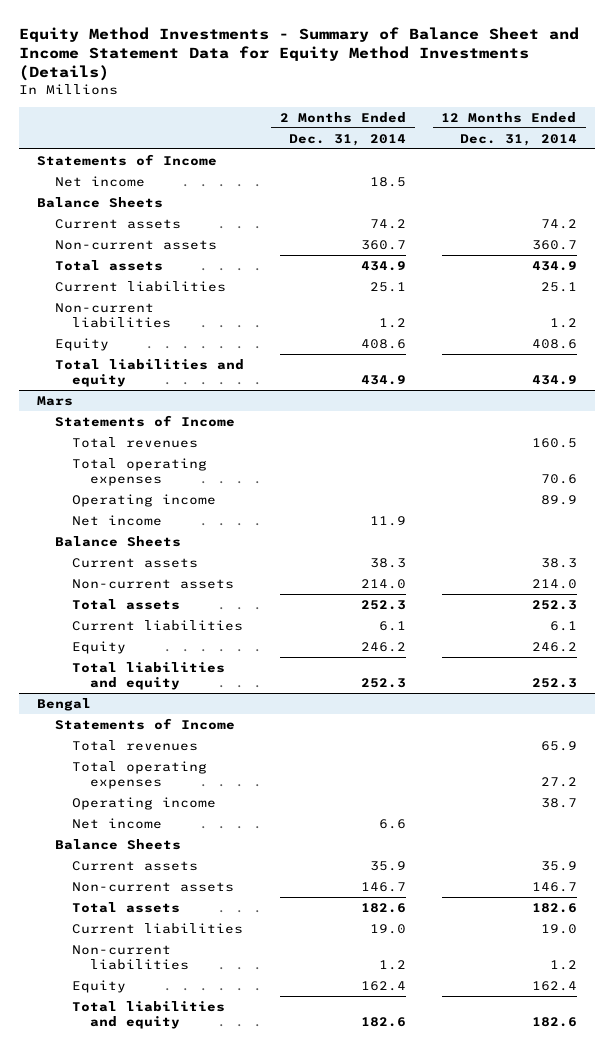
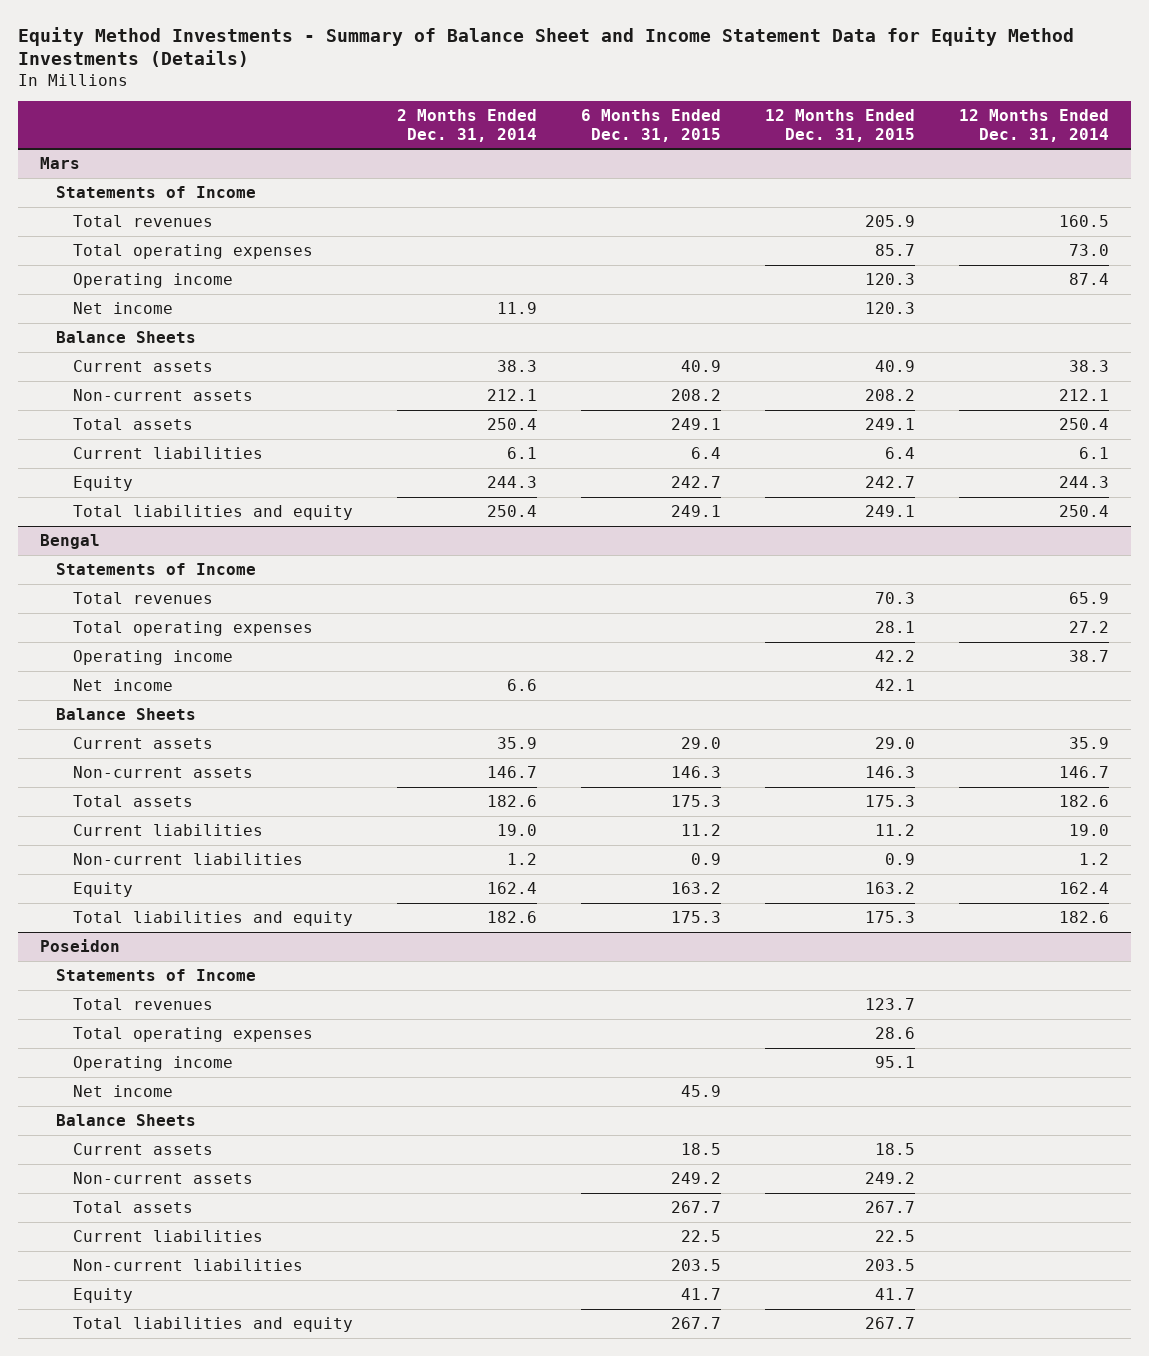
none -> [580,109,721,142] 6 Months Ended Dec. 31, 2015
none -> [764,109,915,142] 12 Months Ended Dec. 31, 2015
[37,153,218,166] Statements of Income -> none
[54,175,145,187] Net income -> none
[37,196,164,208] Balance Sheets -> none
[54,218,181,229] Current assets -> none
[54,239,217,250] Non-current assets -> none
[54,259,163,271] Total assets -> none
[54,280,226,292] Current liabilities -> none
[54,302,172,329] Non-current liabilities -> none
[54,337,109,351] Equity -> none
[54,358,244,388] Total liabilities and equity -> none
[540,474,577,485] 70.6 -> [1068,244,1109,257] 73.0
[540,494,577,505] 89.9 -> [1068,273,1109,286] 87.4
[360,578,406,589] 214.0 -> [486,389,537,402] 212.1
[531,578,577,589] 214.0 -> [1058,389,1109,402] 212.1
[360,599,406,610] 252.3 -> [486,418,537,431] 250.4
[531,599,577,610] 252.3 -> [1058,418,1109,431] 250.4
[360,641,406,652] 246.2 -> [486,476,537,489] 244.3
[531,641,577,652] 246.2 -> [1058,476,1109,489] 244.3
[360,678,406,689] 252.3 -> [486,505,537,518] 250.4
[531,678,577,689] 252.3 -> [1058,505,1109,518] 250.4
none -> [39,939,120,953] Poseidon
none -> [56,969,257,982] Statements of Income
none -> [72,998,213,1011] Total revenues
none -> [72,1027,313,1043] Total operating expenses
none -> [72,1056,233,1072] Operating income
none -> [72,1085,173,1098] Net income
none -> [56,1114,197,1127] Balance Sheets
none -> [72,1143,213,1156] Current assets
none -> [72,1172,253,1185] Non-current assets
none -> [72,1201,193,1214] Total assets
none -> [72,1230,263,1243] Current liabilities
none -> [72,1259,303,1272] Non-current liabilities
none -> [72,1288,133,1304] Equity
none -> [72,1317,353,1333] Total liabilities and equity

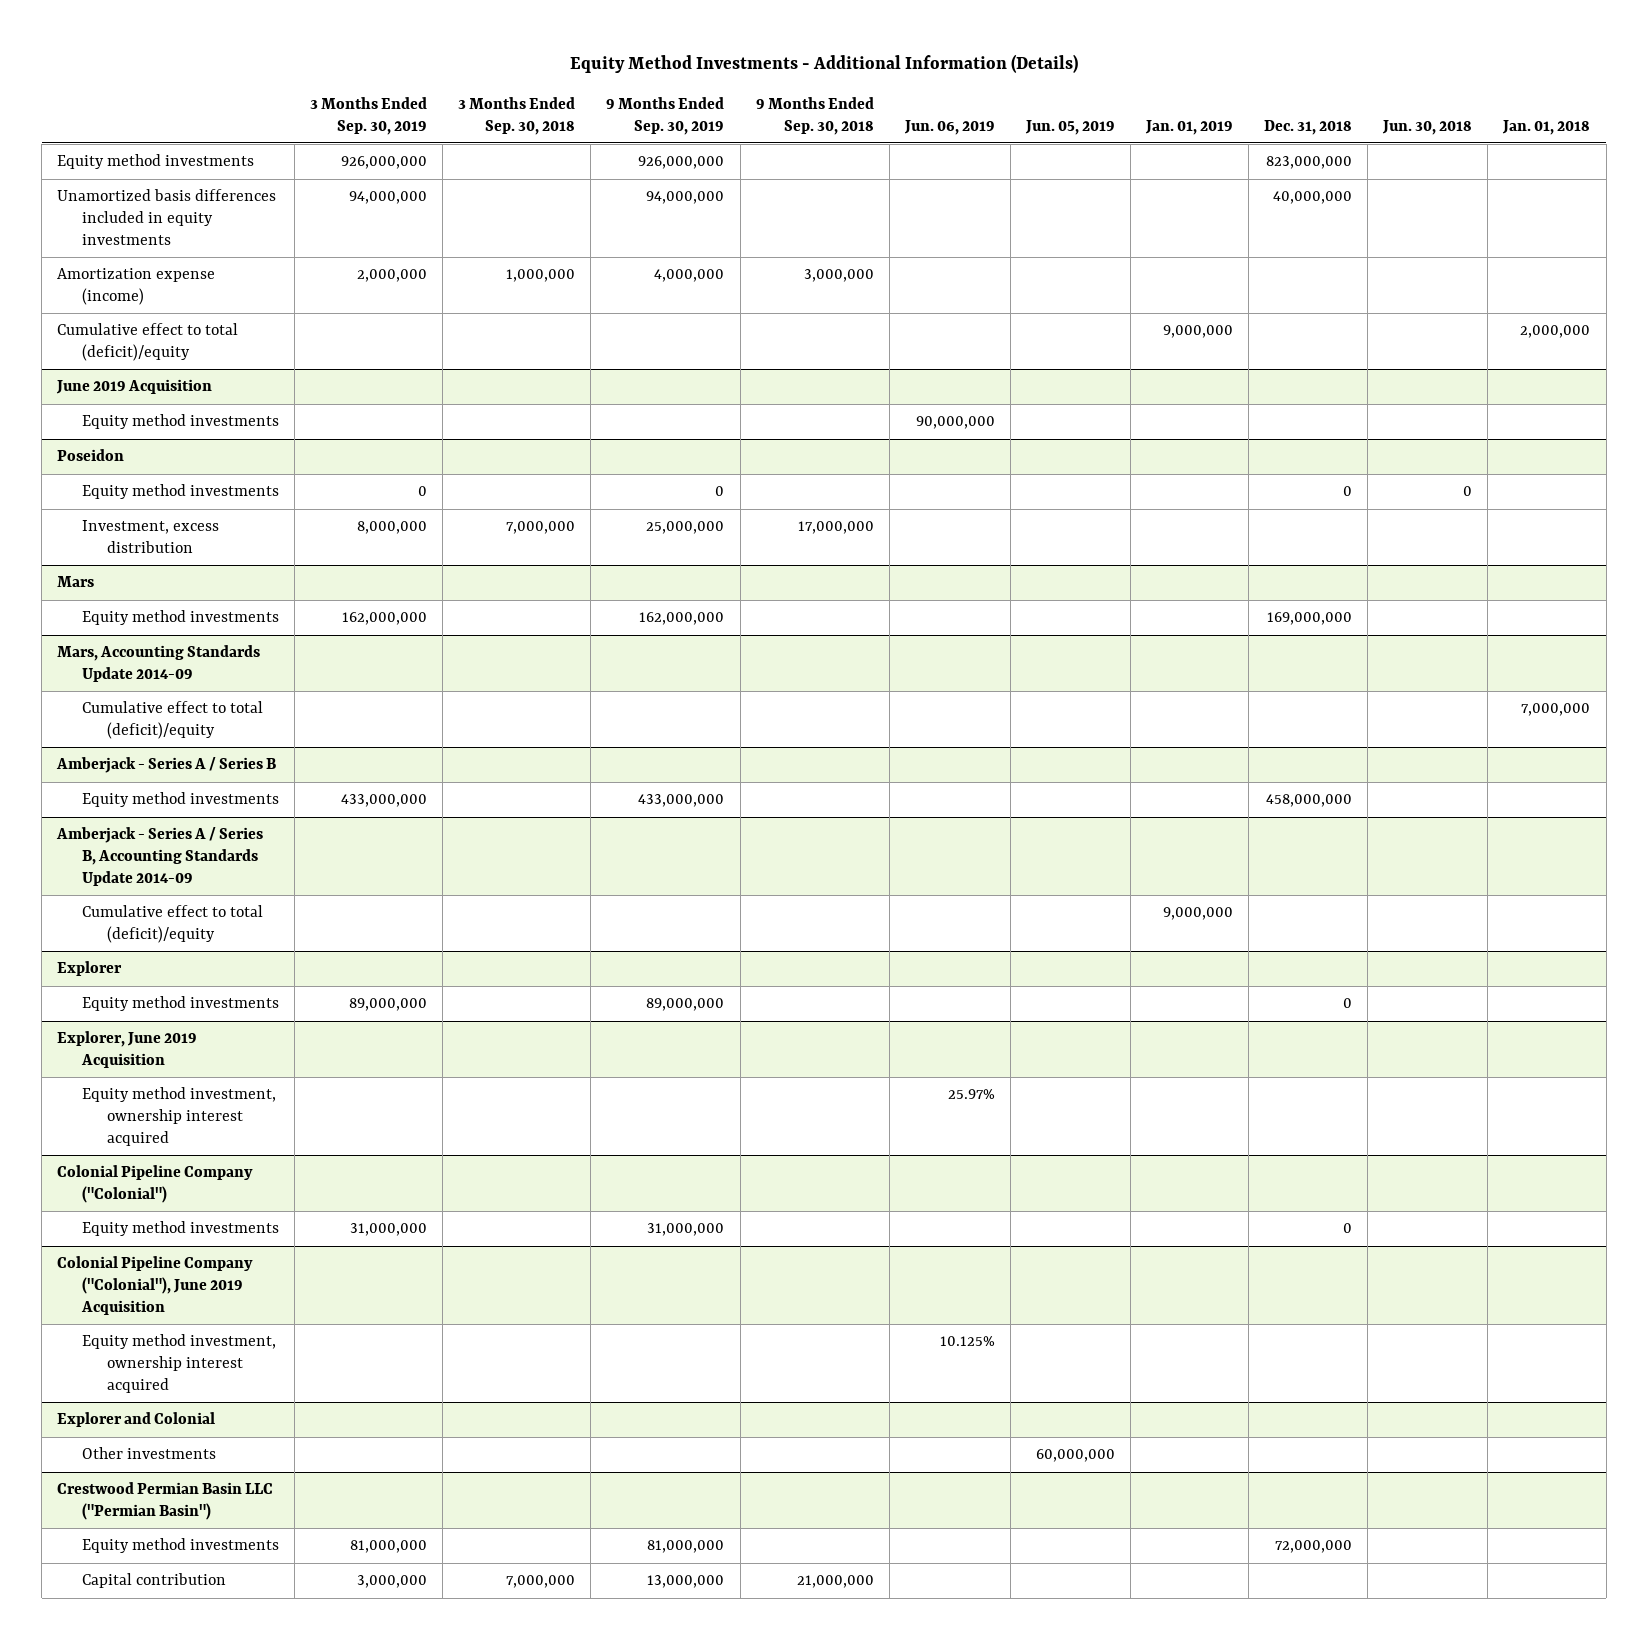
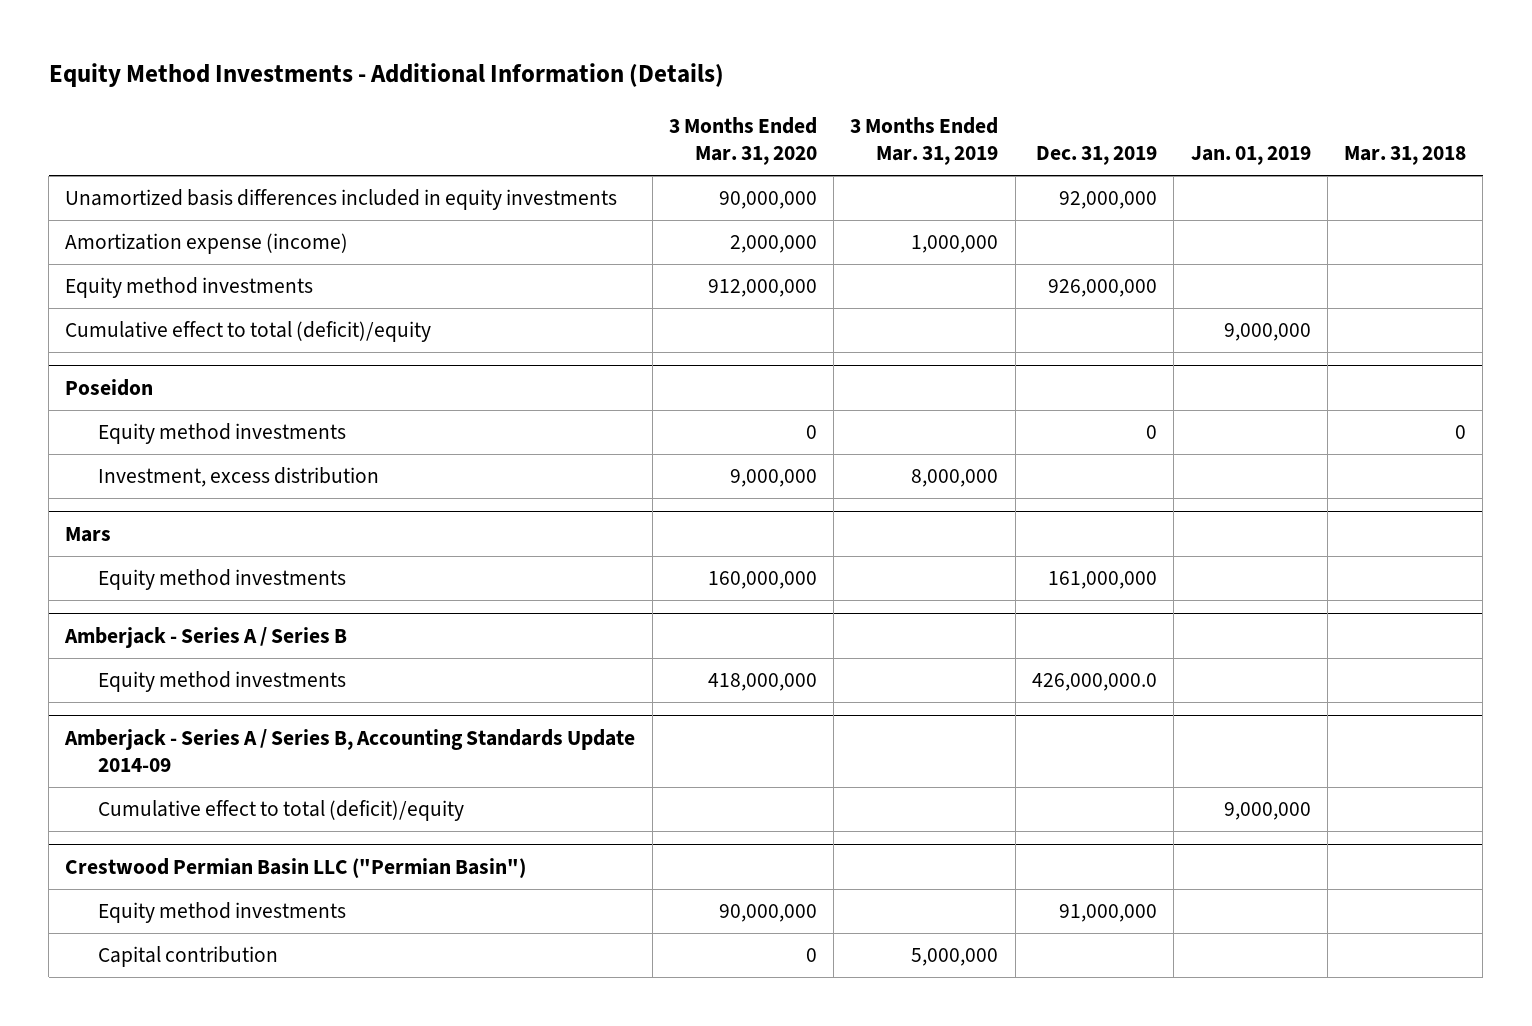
[310,96,428,135] 3 Months Ended Sep. 30, 2019 -> none
[458,96,576,135] 3 Months Ended Sep. 30, 2018 -> none
[606,96,725,135] 9 Months Ended Sep. 30, 2019 -> none
[755,96,874,135] 9 Months Ended Sep. 30, 2018 -> none
[903,119,995,135] Jun. 06, 2019 -> none
[1024,119,1115,135] Jun. 05, 2019 -> none
[1264,119,1353,135] Dec. 31, 2018 -> none
[1382,119,1473,135] Jun. 30, 2018 -> none
[1502,119,1591,135] Jan. 01, 2018 -> none
none -> [668,116,817,166] 3 Months Ended Mar. 31, 2020
none -> [850,116,999,166] 3 Months Ended Mar. 31, 2019
none -> [1036,146,1158,166] Dec. 31, 2019
none -> [1344,146,1467,166] Mar. 31, 2018
[57,154,255,170] Equity method investments -> [65,277,314,299] Equity method investments
[56,379,213,395] June 2019 Acquisition -> none
[82,414,280,430] Equity method investments -> none
[57,645,261,682] Mars, Accounting Standards Update 2014-09 -> none
[82,701,264,739] Cumulative effect to total (deficit)/equity -> none
[57,961,123,977] Explorer -> none
[82,996,280,1012] Equity method investments -> none
[57,1031,198,1068] Explorer, June 2019 Acquisition -> none
[82,1087,277,1146] Equity method investment, ownership interest acquired -> none
[57,1165,254,1203] Colonial Pipeline Company ("Colonial") -> none
[82,1221,280,1237] Equity method investments -> none
[57,1256,254,1315] Colonial Pipeline Company ("Colonial"), June 2019 Acquisition -> none
[82,1334,277,1393] Equity method investment, ownership interest acquired -> none
[57,1412,216,1428] Explorer and Colonial -> none
[82,1447,217,1460] Other investments -> none

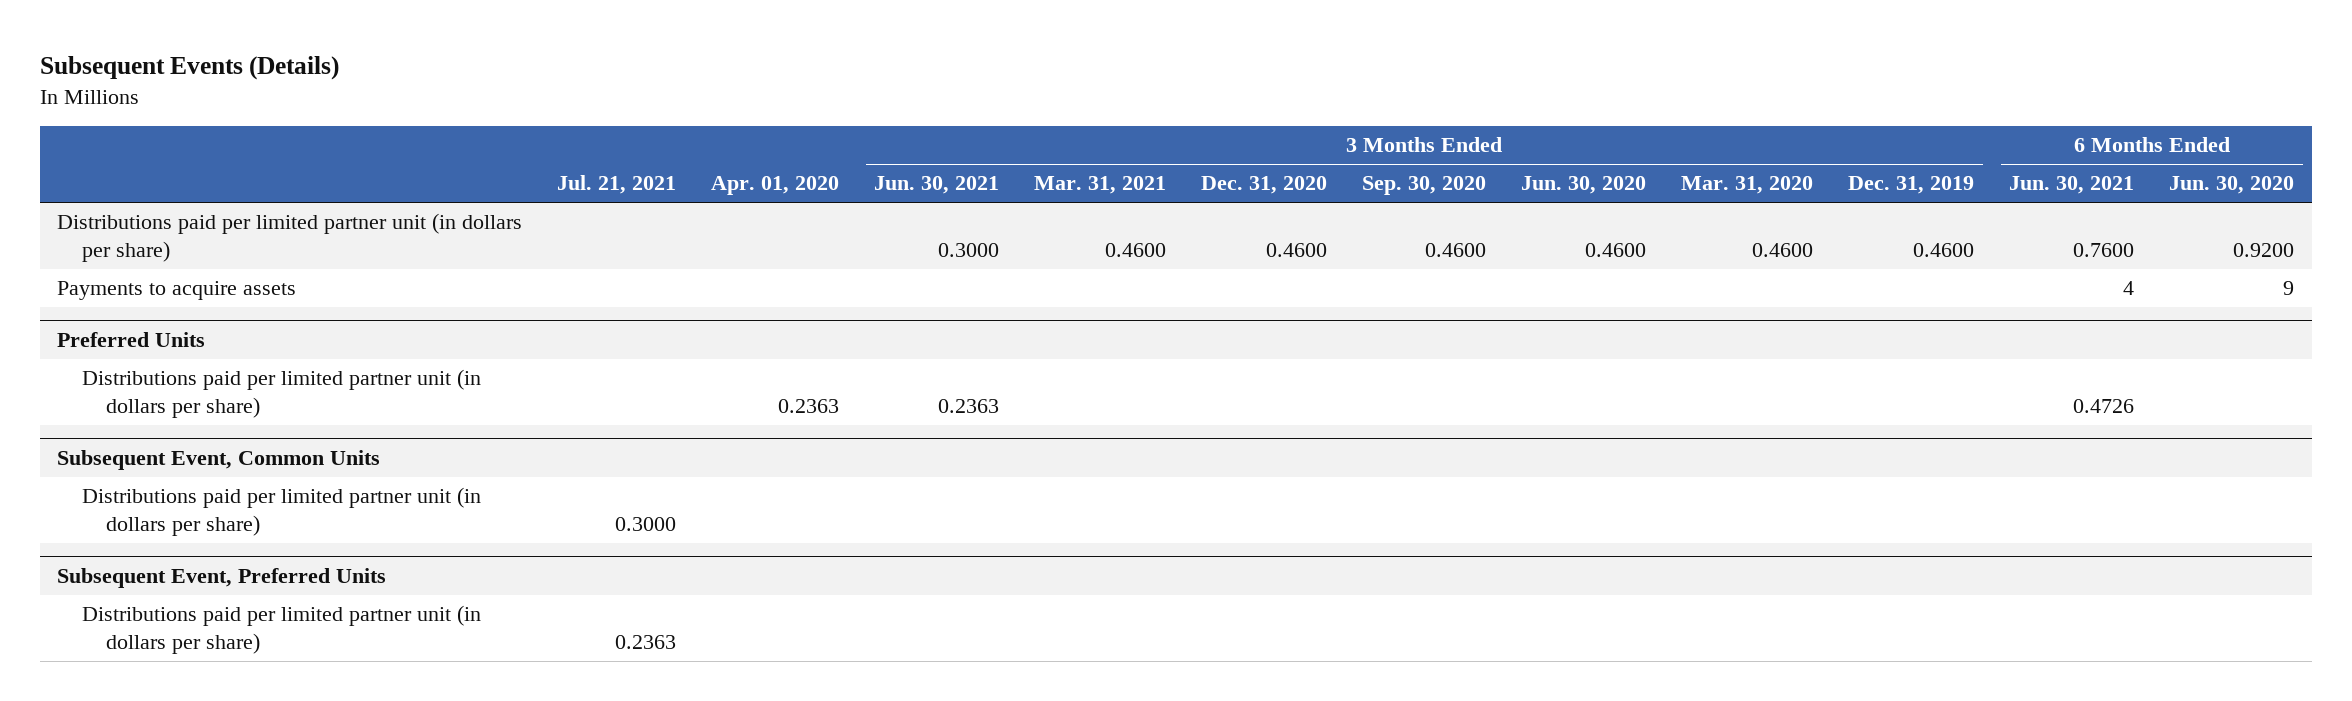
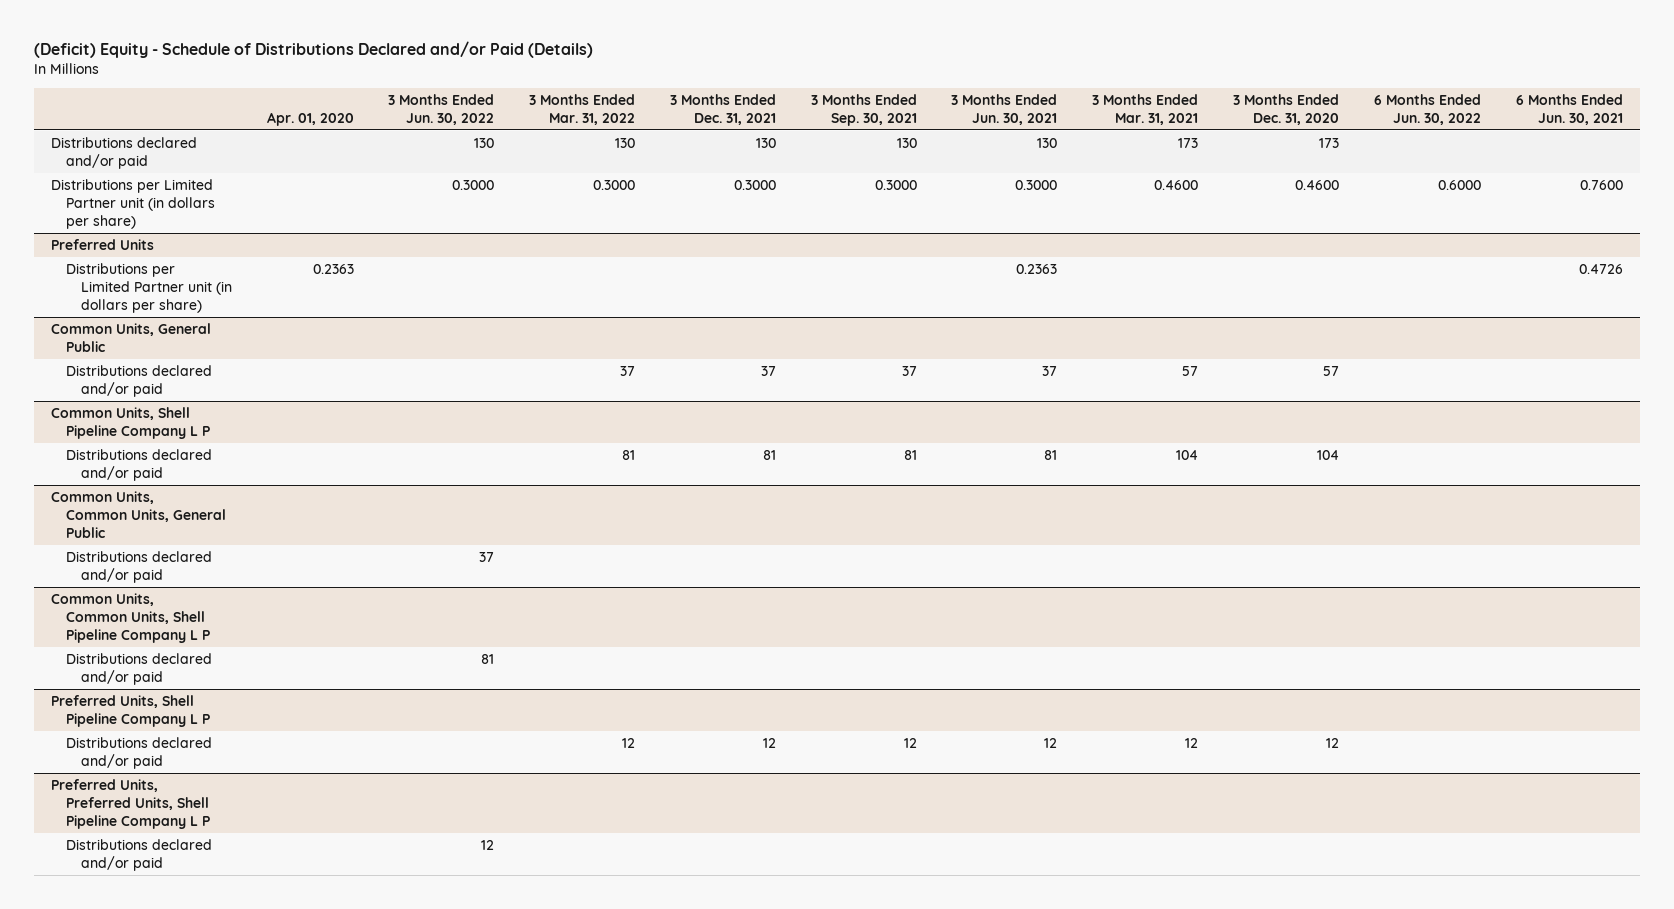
[39,56,339,81] Subsequent Events (Details) -> [33,41,593,59] (Deficit) Equity - Schedule of Distributions Declared and/or Paid (Details)
[557,175,677,195] Jul. 21, 2021 -> none
[1362,176,1487,196] Sep. 30, 2020 -> none
[1521,176,1647,195] Jun. 30, 2020 -> none
[1681,176,1814,195] Mar. 31, 2020 -> none
[1848,176,1975,195] Dec. 31, 2019 -> none
[2169,176,2295,195] Jun. 30, 2020 -> none
none -> [388,93,495,125] 3 Months Ended Jun. 30, 2022
none -> [529,93,636,125] 3 Months Ended Mar. 31, 2022
none -> [669,93,776,125] 3 Months Ended Dec. 31, 2021
none -> [810,93,917,126] 3 Months Ended Sep. 30, 2021
none -> [1373,93,1481,125] 6 Months Ended Jun. 30, 2022
[57,281,297,301] Payments to acquire assets -> none
none -> [50,136,197,169] Distributions declared and/or paid
[57,213,523,262] Distributions paid per limited partner unit (in dollars per share) -> [50,178,215,229] Distributions per Limited Partner unit (in dollars per share)
[57,449,381,470] Subsequent Event, Common Units -> none
[81,487,481,536] Distributions paid per limited partner unit (in dollars per share) -> none
[57,567,387,588] Subsequent Event, Preferred Units -> none
[81,605,481,654] Distributions paid per limited partner unit (in dollars per share) -> none
[81,369,481,418] Distributions paid per limited partner unit (in dollars per share) -> [65,262,232,313] Distributions per Limited Partner unit (in dollars per share)
none -> [50,322,211,352] Common Units, General Public
none -> [65,364,212,397] Distributions declared and/or paid
none -> [50,406,210,439] Common Units, Shell Pipeline Company L P
none -> [65,448,212,481] Distributions declared and/or paid
none -> [50,490,226,538] Common Units, Common Units, General Public
none -> [65,550,212,583] Distributions declared and/or paid
none -> [50,592,210,643] Common Units, Common Units, Shell Pipeline Company L P
none -> [65,652,212,685] Distributions declared and/or paid
none -> [50,694,210,727] Preferred Units, Shell Pipeline Company L P
none -> [65,736,212,769] Distributions declared and/or paid
none -> [50,778,210,829] Preferred Units, Preferred Units, Shell Pipeline Company L P
none -> [65,838,212,871] Distributions declared and/or paid

